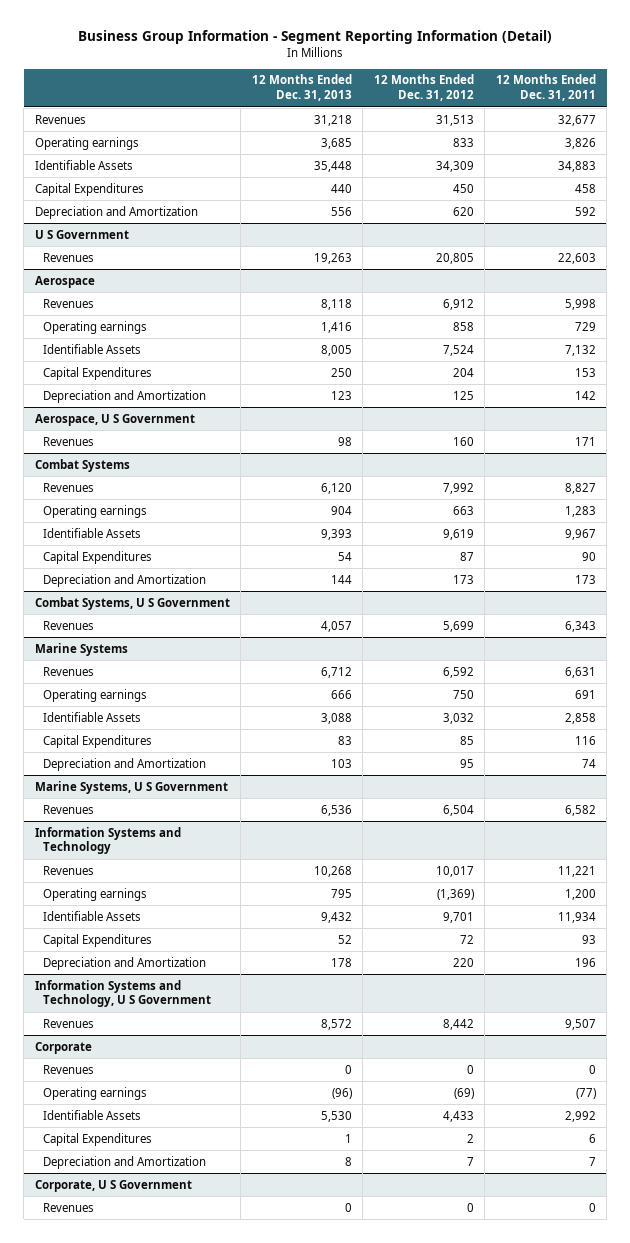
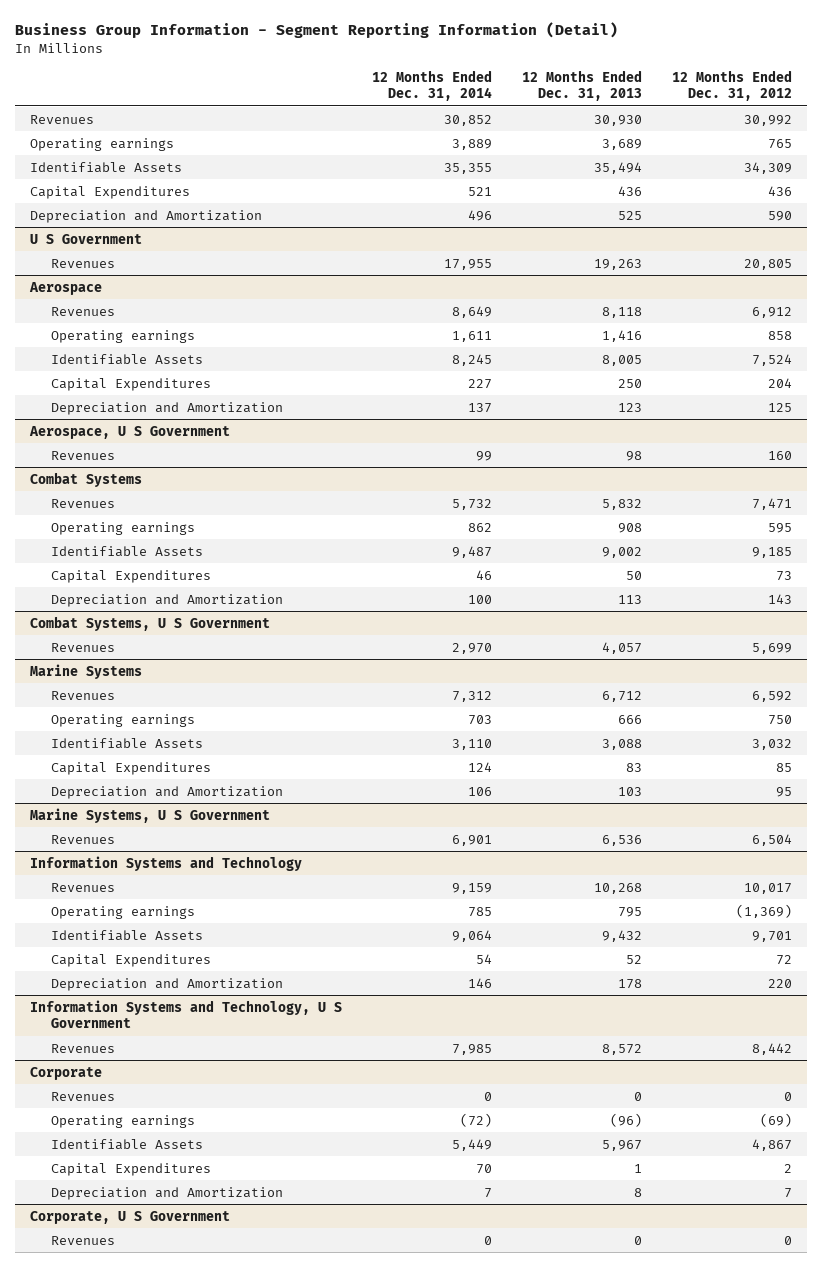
[495,74,596,102] 12 Months Ended Dec. 31, 2011 -> none
none -> [372,69,493,102] 12 Months Ended Dec. 31, 2014
[313,114,352,126] 31,218 -> [594,114,643,126] 30,930
[435,114,474,126] 31,513 -> [744,114,793,126] 30,992
[320,137,352,149] 3,685 -> [602,138,643,150] 3,689
[452,137,474,147] 833 -> [768,138,793,149] 765
[313,160,352,172] 35,448 -> [594,161,643,174] 35,494
[330,183,352,193] 440 -> [618,185,643,196] 436
[452,183,474,193] 450 -> [768,185,793,196] 436
[330,206,352,216] 556 -> [618,210,643,220] 525
[452,206,474,216] 620 -> [768,210,793,221] 590
[320,482,352,494] 6,120 -> [602,498,643,510] 5,832
[442,482,474,494] 7,992 -> [752,497,793,510] 7,471
[330,505,352,515] 904 -> [618,522,643,533] 908
[452,505,474,515] 663 -> [768,522,793,533] 595
[320,528,352,540] 9,393 -> [602,546,643,558] 9,002
[442,528,474,540] 9,619 -> [752,546,793,558] 9,185
[337,551,352,561] 54 -> [626,570,643,580] 50
[459,551,474,561] 87 -> [776,570,793,581] 73
[330,574,352,584] 144 -> [618,594,643,604] 113
[452,574,474,584] 173 -> [768,593,793,604] 143
[320,1110,352,1122] 5,530 -> [602,1139,643,1151] 5,967
[442,1110,474,1122] 4,433 -> [752,1138,793,1151] 4,867

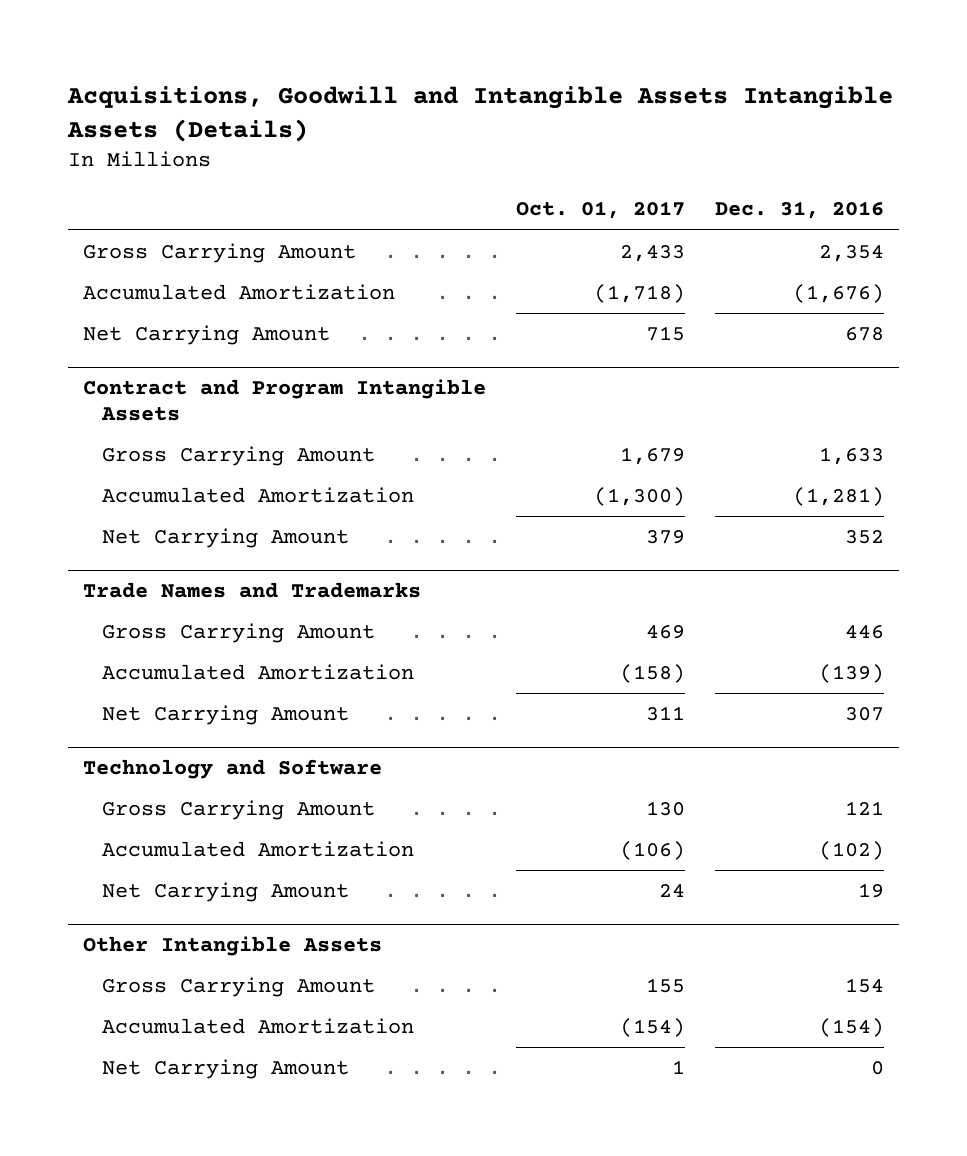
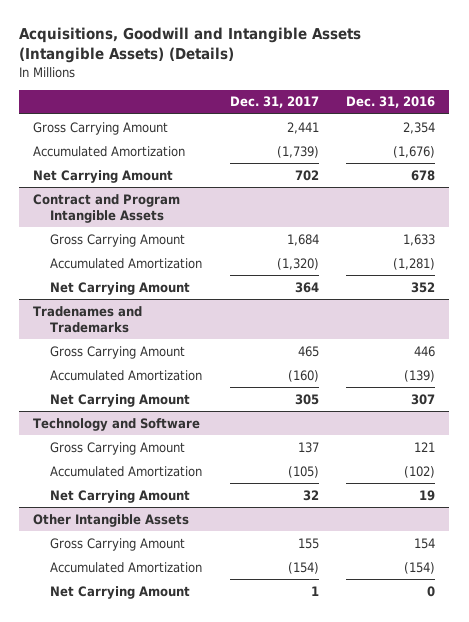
[67,85,894,142] Acquisitions, Goodwill and Intangible Assets Intangible Assets (Details) -> [19,27,362,64] Acquisitions, Goodwill and Intangible Assets (Intangible Assets) (Details)
[516,201,686,220] Oct. 01, 2017 -> none
none -> [229,96,319,109] Dec. 31, 2017
[83,582,422,599] Trade Names and Trademarks -> [33,305,143,333] Tradenames and Trademarks

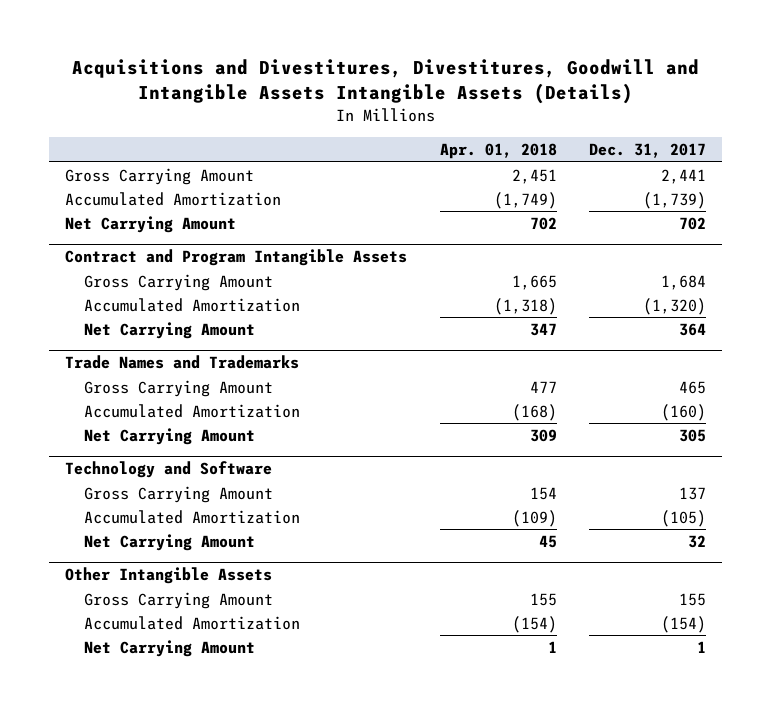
[19,27,362,64] Acquisitions, Goodwill and Intangible Assets (Intangible Assets) (Details) -> [71,59,699,105] Acquisitions and Divestitures, Divestitures, Goodwill and Intangible Assets Intangible Assets (Details)
[346,96,436,109] Dec. 31, 2016 -> none
none -> [439,143,557,160] Apr. 01, 2018
[33,305,143,333] Tradenames and Trademarks -> [65,355,300,370] Trade Names and Trademarks

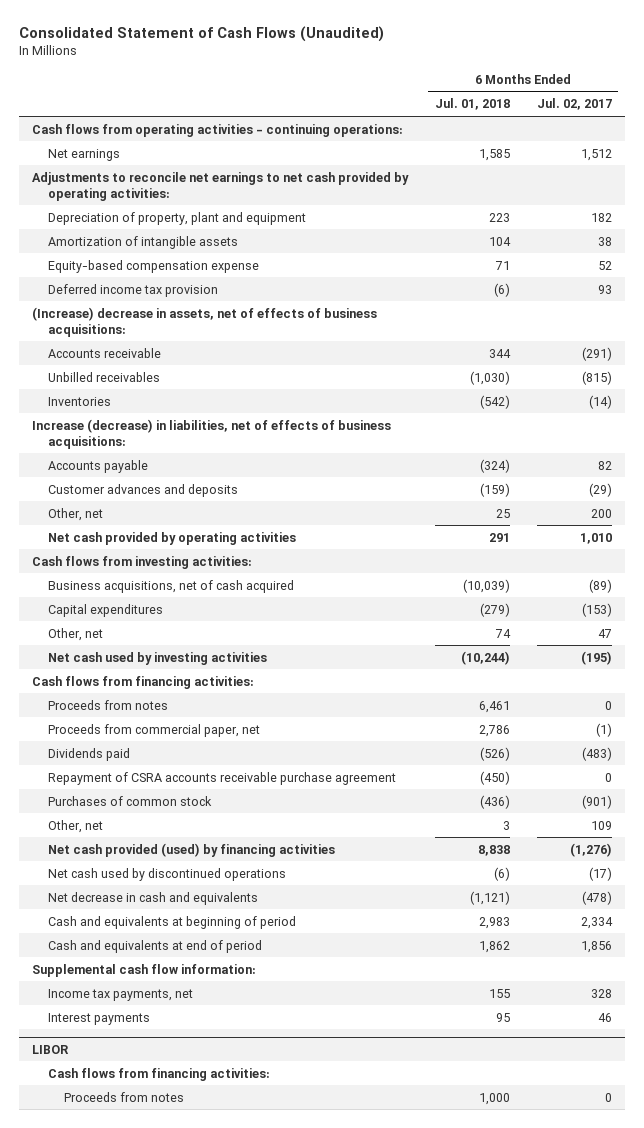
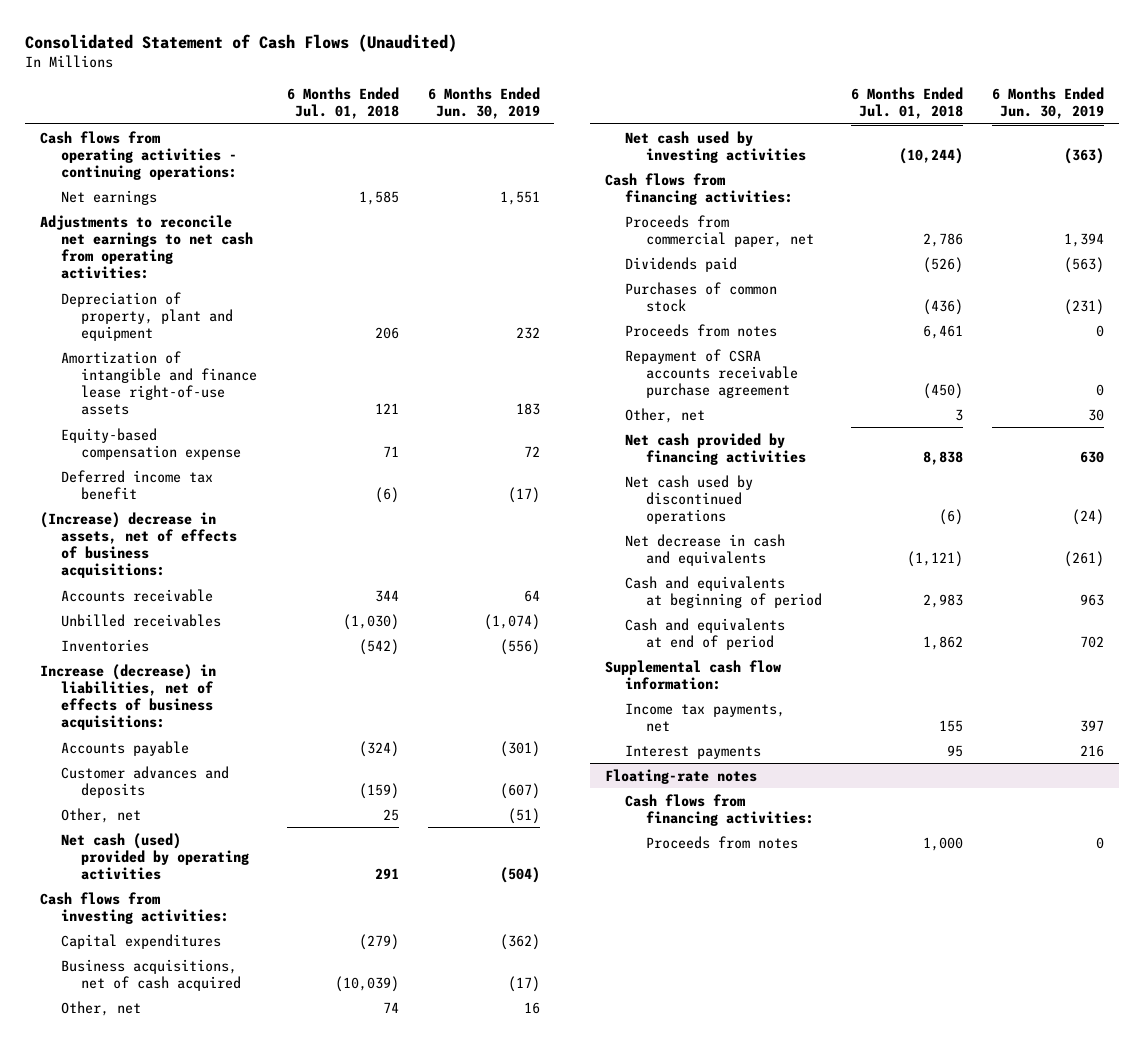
[536,98,612,111] Jul. 02, 2017 -> none
none -> [427,87,540,120] 6 Months Ended Jun. 30, 2019
[48,235,239,249] Amortization of intangible assets -> none
[32,171,410,201] Adjustments to reconcile net earnings to net cash provided by operating activities: -> [39,214,253,280] Adjustments to reconcile net earnings to net cash from operating activities:
[488,212,510,222] 223 -> [374,327,399,340] 206
none -> [60,350,258,416] Amortization of intangible and finance lease right-of-use assets
[48,283,219,297] Deferred income tax provision -> [60,469,213,500] Deferred income tax benefit
[48,531,297,545] Net cash provided by operating activities -> [60,832,250,881] Net cash (used) provided by operating activities
[48,579,295,593] Business acquisitions, net of cash acquired -> [60,958,242,991] Business acquisitions, net of cash acquired
[48,699,169,710] Proceeds from notes -> [625,323,778,337] Proceeds from notes
[48,771,397,785] Repayment of CSRA accounts receivable purchase agreement -> [625,348,799,399] Repayment of CSRA accounts receivable purchase agreement
[48,842,336,857] Net cash provided (used) by financing activities -> [625,432,807,465] Net cash provided by financing activities
[32,1044,70,1054] LIBOR -> [604,768,757,784] Floating-rate notes

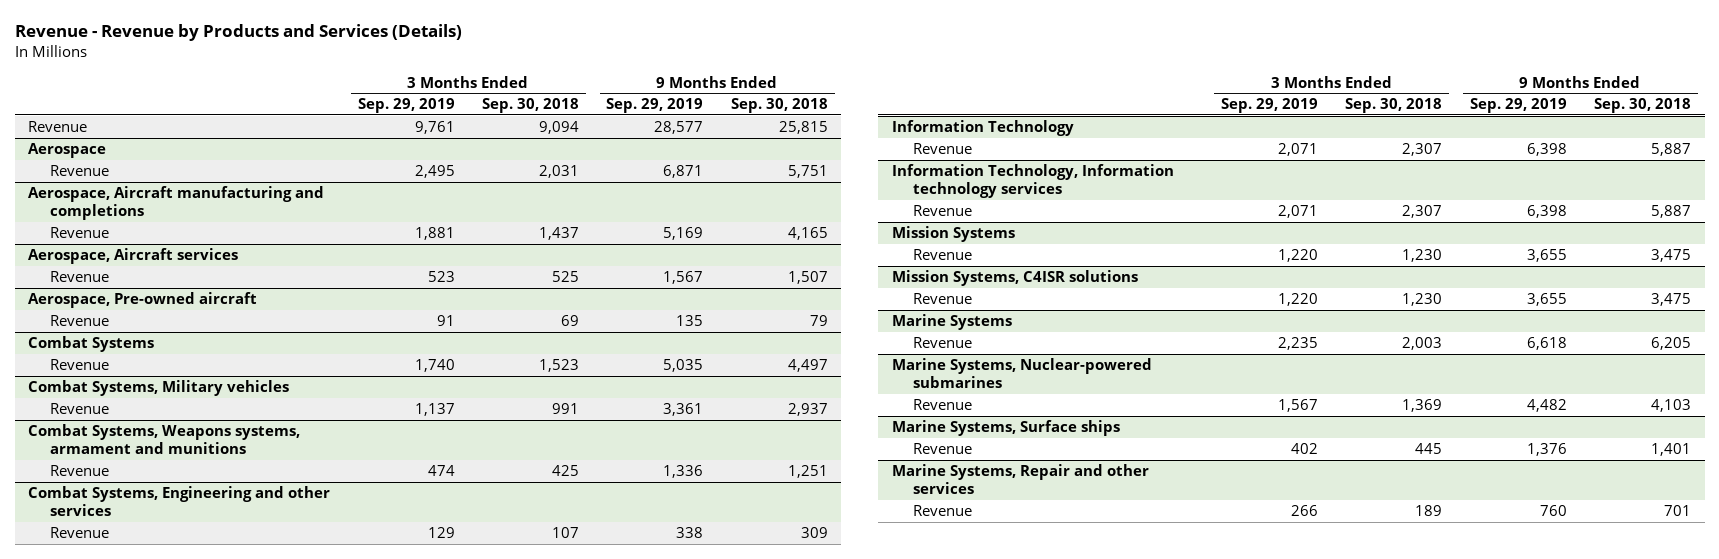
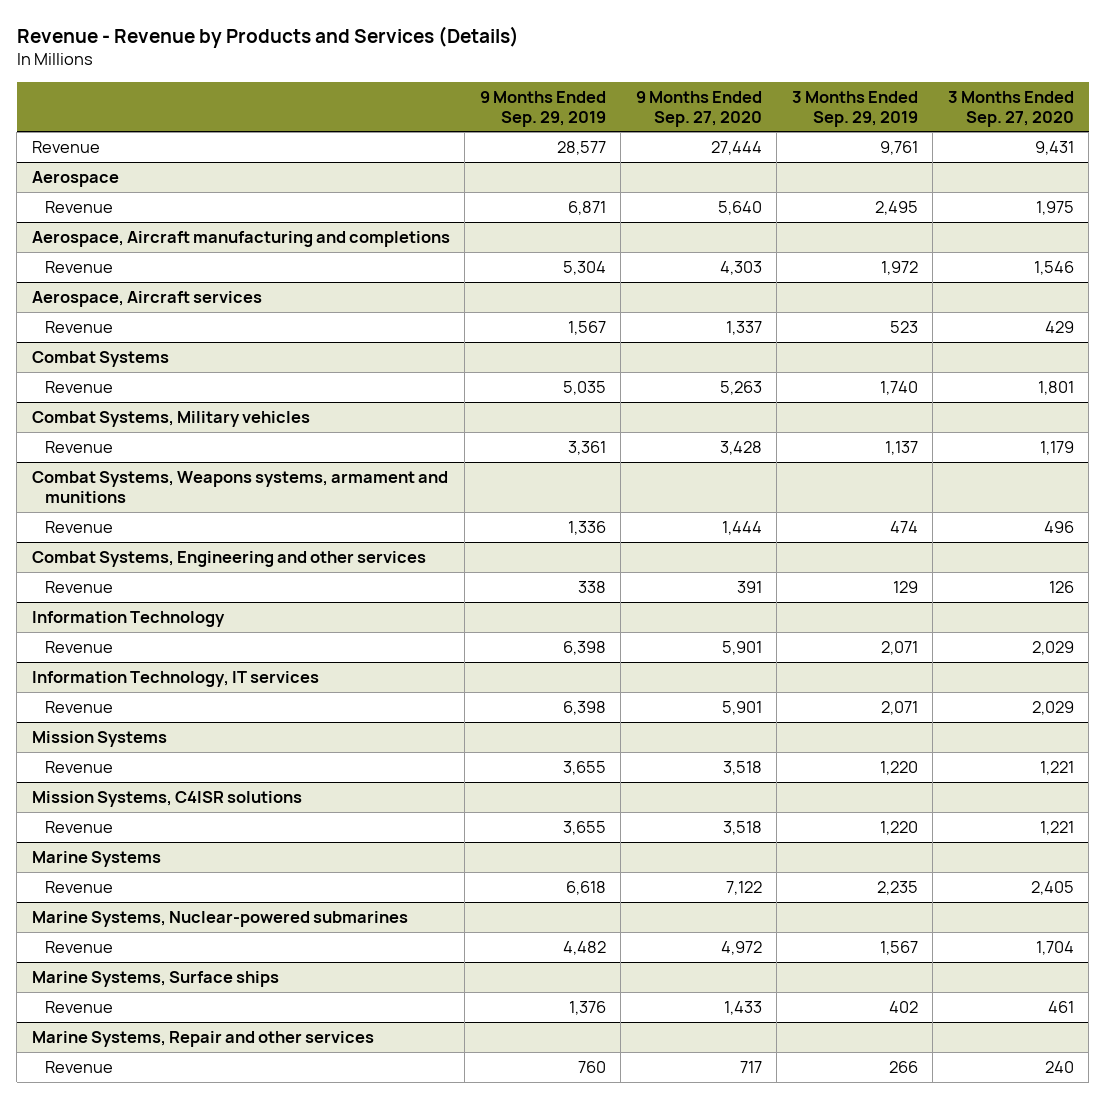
[482,98,580,114] Sep. 30, 2018 -> none
[730,98,828,114] Sep. 30, 2018 -> none
none -> [635,90,762,127] 9 Months Ended Sep. 27, 2020
none -> [947,90,1074,127] 3 Months Ended Sep. 27, 2020
[414,226,455,240] 1,881 -> [880,260,918,275] 1,972
[663,226,704,240] 5,169 -> [562,260,606,275] 5,304
[28,291,258,308] Aerospace, Pre-owned aircraft -> none
[49,314,109,326] Revenue -> none
[891,163,1174,198] Information Technology, Information technology services -> [31,670,319,687] Information Technology, IT services

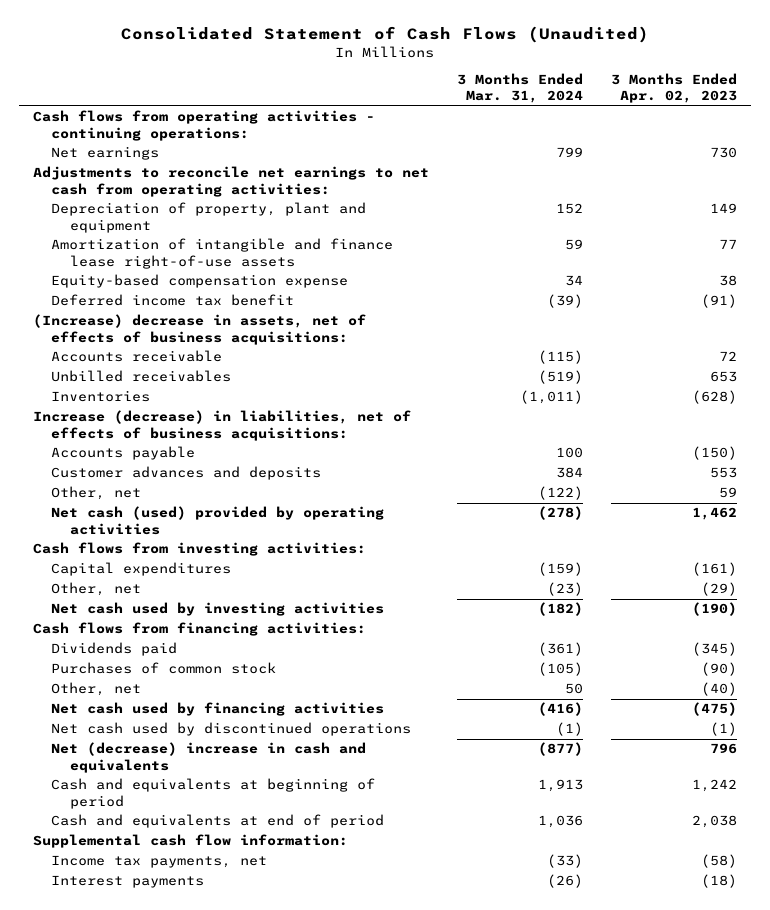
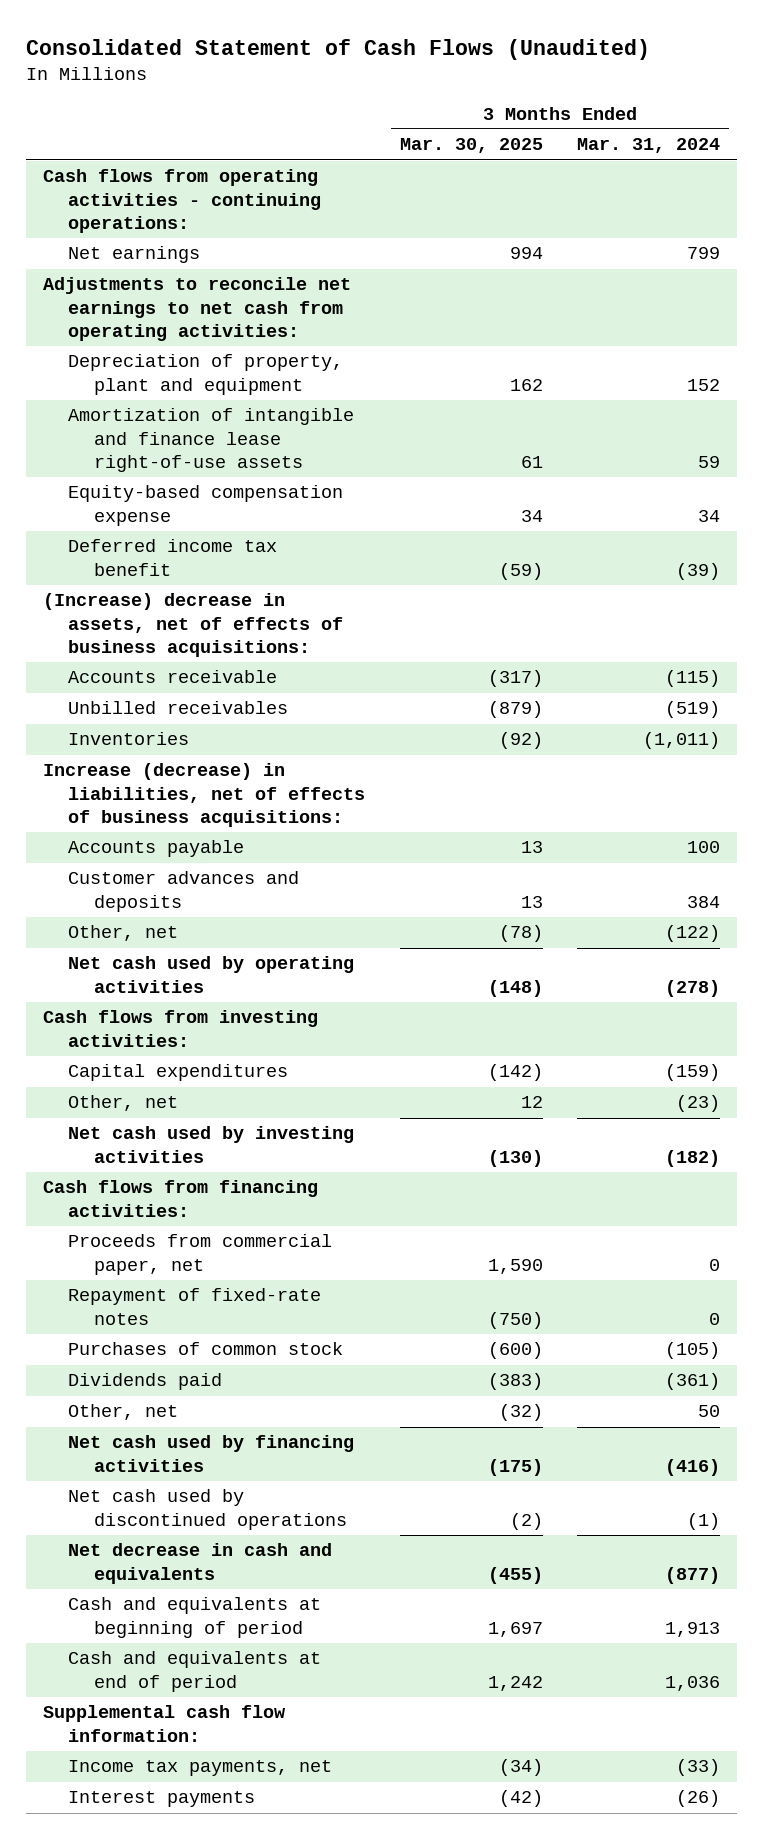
[610,72,737,104] 3 Months Ended Apr. 02, 2023 -> none
none -> [399,138,543,154] Mar. 30, 2025
[51,506,385,535] Net cash (used) provided by operating activities -> [68,956,355,993] Net cash used by operating activities
none -> [68,1234,333,1275] Proceeds from commercial paper, net
none -> [68,1288,322,1325] Repayment of fixed-rate notes
[51,642,178,657] Dividends paid -> [68,1373,223,1391] Dividends paid
[51,742,367,773] Net (decrease) increase in cash and equivalents -> [68,1543,333,1584] Net decrease in cash and equivalents

